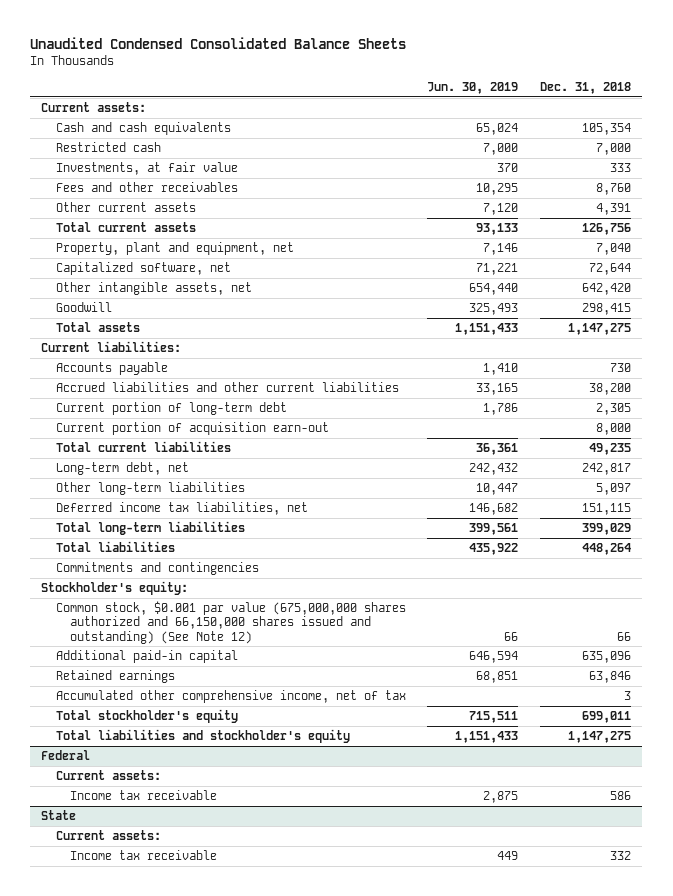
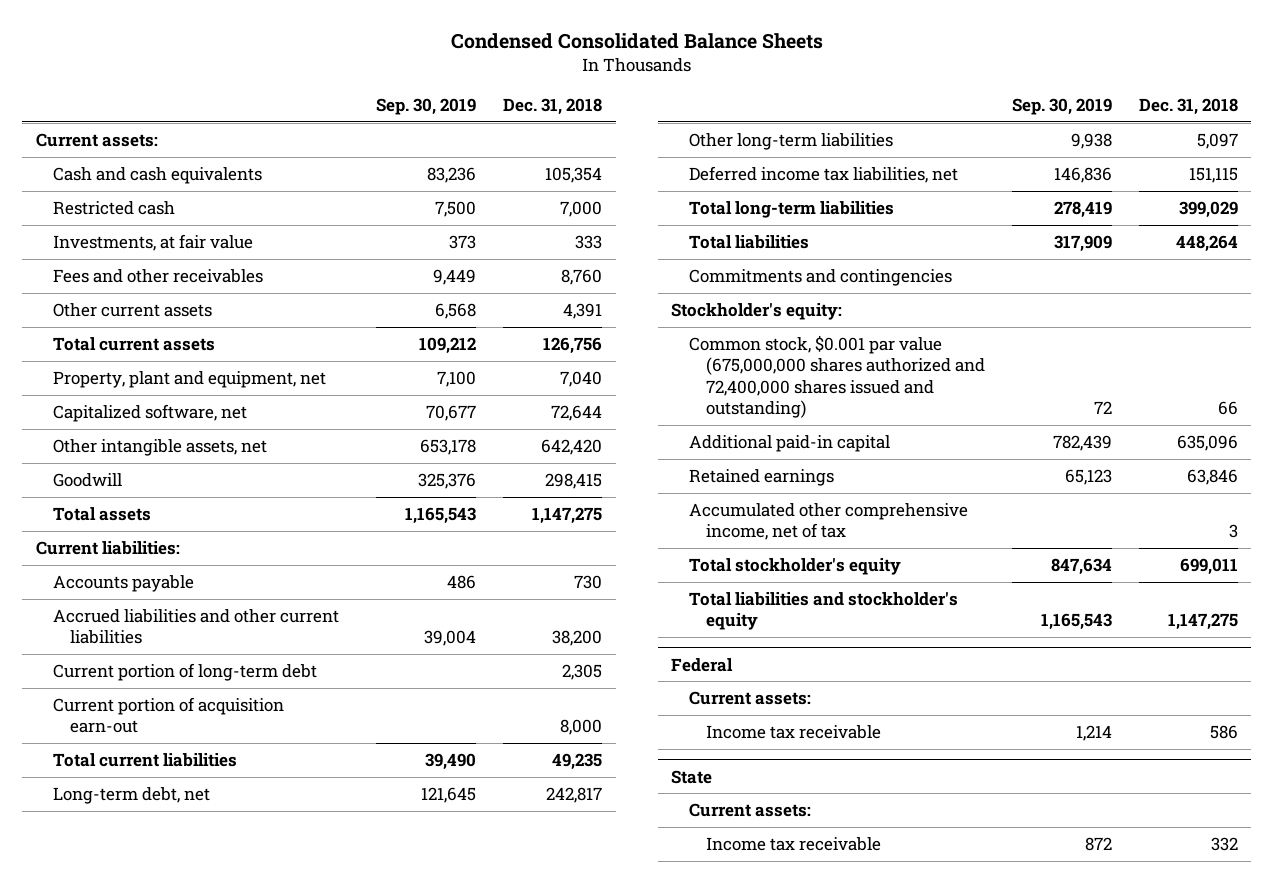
[30,36,407,49] Unaudited Condensed Consolidated Balance Sheets -> [450,33,823,50] Condensed Consolidated Balance Sheets
[427,81,519,94] Jun. 30, 2019 -> none
none -> [376,97,477,115] Sep. 30, 2019
[55,600,406,644] Common stock, $0.001 par value (675,000,000 shares authorized and 66,150,000 shares issued and outstanding) (See Note 12) -> [688,334,985,419] Common stock, $0.001 par value (675,000,000 shares authorized and 72,400,000 shares issued and outstanding)

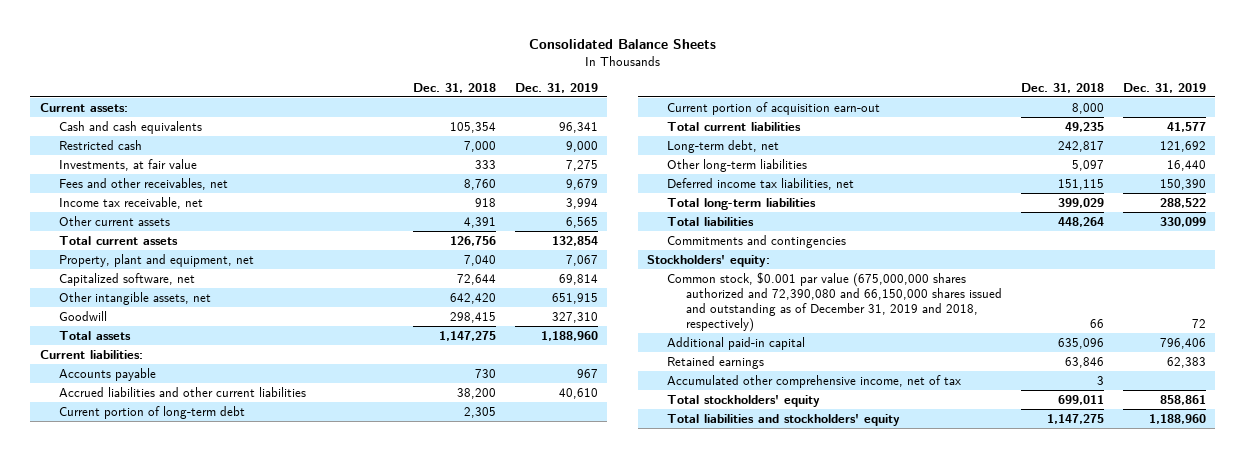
[450,33,823,50] Condensed Consolidated Balance Sheets -> [528,39,716,50] Consolidated Balance Sheets
[376,97,477,115] Sep. 30, 2019 -> none
none -> [514,82,598,93] Dec. 31, 2019
[52,268,263,283] Fees and other receivables -> [58,177,228,190] Fees and other receivables, net
none -> [58,196,203,209] Income tax receivable, net
[671,302,843,320] Stockholder's equity: -> [647,254,771,267] Stockholders' equity:
[688,334,985,419] Common stock, $0.001 par value (675,000,000 shares authorized and 72,400,000 shares issued and outstanding) -> [666,271,1002,332] Common stock, $0.001 par value (675,000,000 shares authorized and 72,390,080 and 66,150,000 shares issued and outstanding as of December 31, 2019 and 2018, respectively)
[671,657,734,672] Federal -> none
[688,690,811,705] Current assets: -> none
[705,724,881,739] Income tax receivable -> none
[671,769,713,784] State -> none
[688,802,811,817] Current assets: -> none
[705,836,881,851] Income tax receivable -> none
[688,557,901,575] Total stockholder's equity -> [666,394,820,407] Total stockholders' equity
[688,591,958,631] Total liabilities and stockholder's equity -> [666,413,900,426] Total liabilities and stockholders' equity

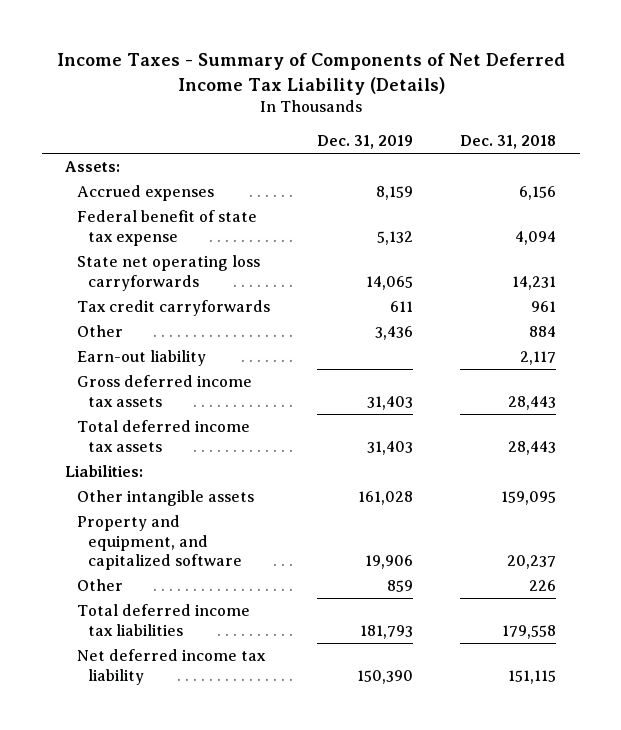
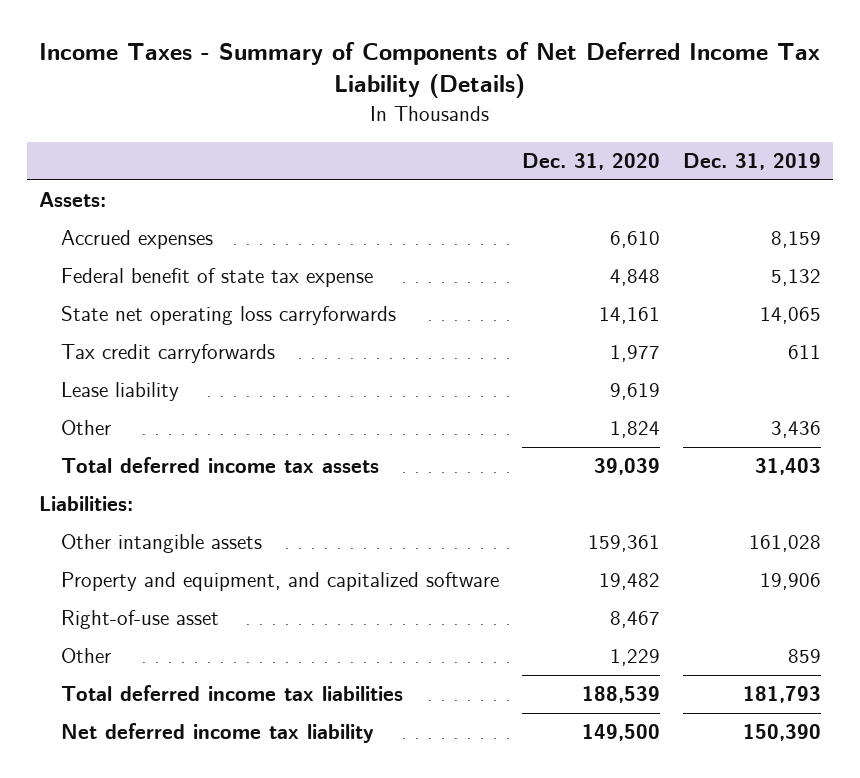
[460,134,557,149] Dec. 31, 2018 -> none
none -> [522,153,661,171] Dec. 31, 2020
none -> [61,382,180,402] Lease liability
[76,349,206,366] Earn-out liability -> none
[76,374,252,407] Gross deferred income tax assets -> none
none -> [61,610,220,630] Right-of-use asset

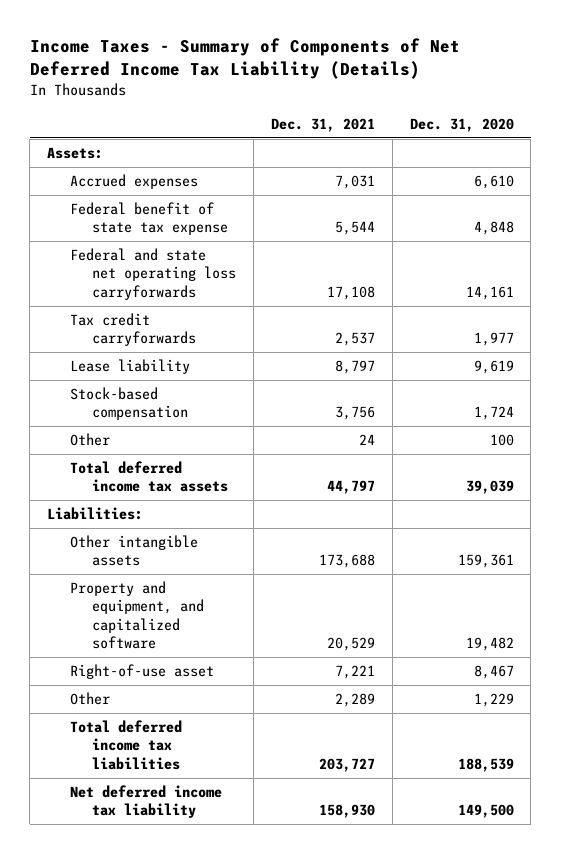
[683,153,822,171] Dec. 31, 2019 -> none
none -> [270,117,375,132] Dec. 31, 2021
[61,306,397,326] State net operating loss carryforwards -> [69,248,237,300] Federal and state net operating loss carryforwards
none -> [69,387,189,421] Stock-based compensation
[610,421,661,439] 1,824 -> [489,434,514,447] 100

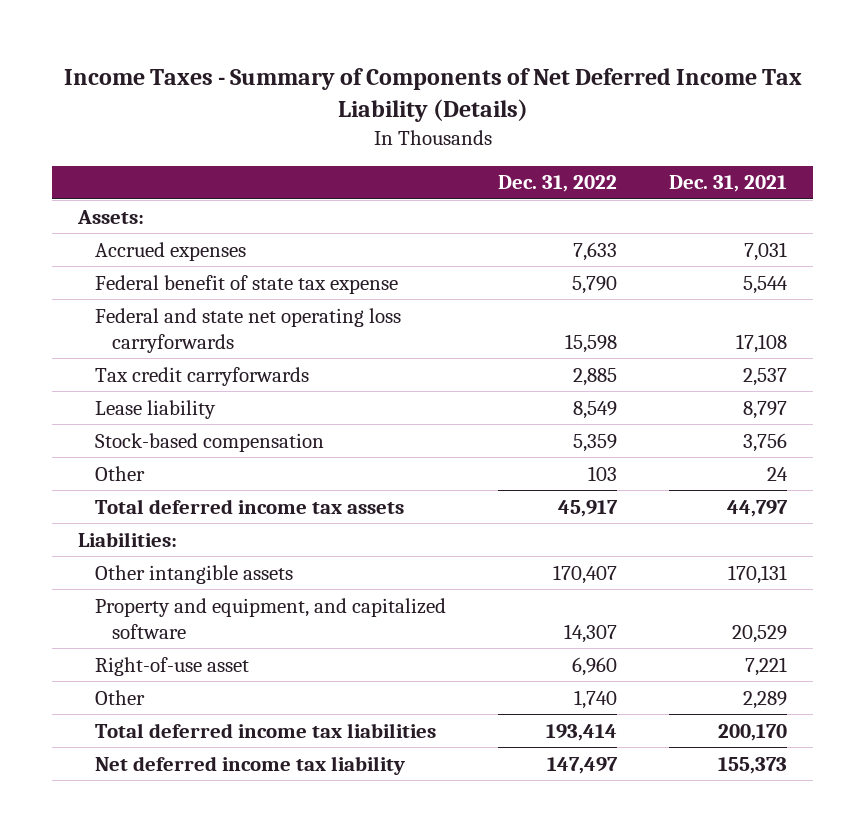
[409,117,514,132] Dec. 31, 2020 -> none
none -> [498,175,618,193] Dec. 31, 2022
[318,554,375,569] 173,688 -> [728,564,788,584] 170,131
[318,757,375,772] 203,727 -> [718,723,788,741] 200,170
[318,804,375,819] 158,930 -> [718,756,788,774] 155,373

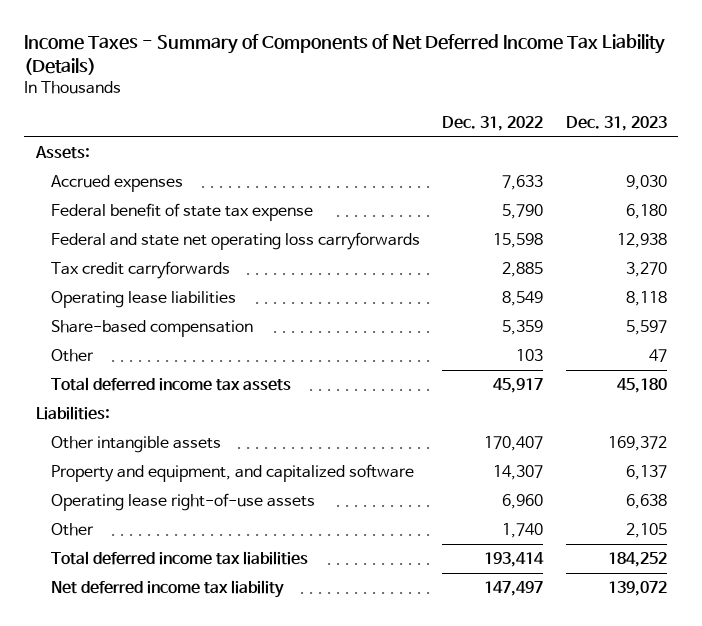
[669,175,788,193] Dec. 31, 2021 -> none
none -> [565,115,667,131] Dec. 31, 2023
[95,399,217,419] Lease liability -> [50,290,236,308] Operating lease liabilities
[95,432,325,452] Stock-based compensation -> [50,319,253,337] Share-based compensation
[95,656,250,676] Right-of-use asset -> [50,492,315,511] Operating lease right-of-use assets

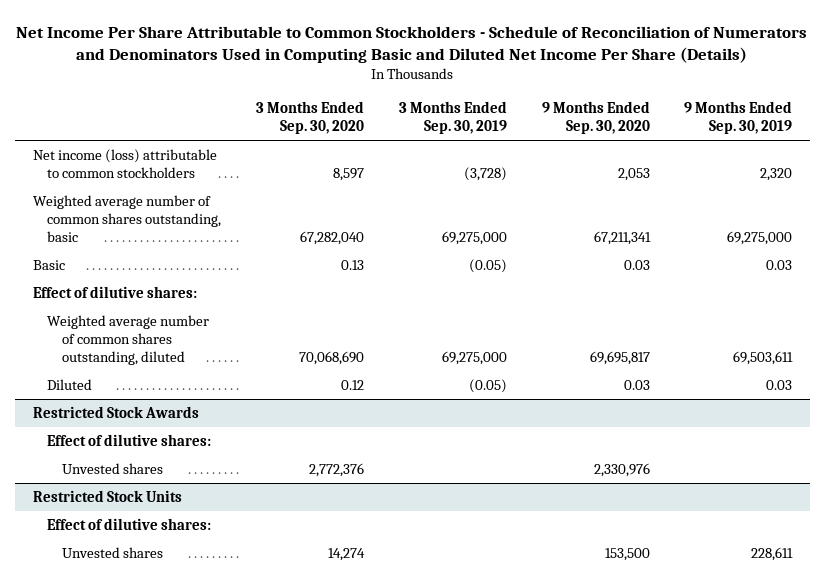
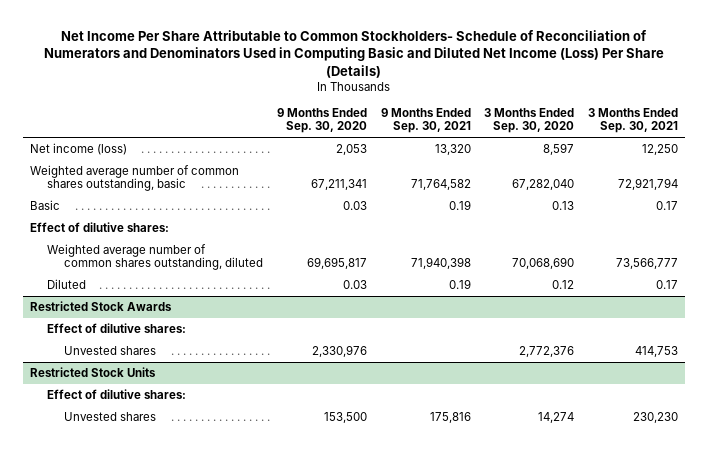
[16,25,808,63] Net Income Per Share Attributable to Common Stockholders - Schedule of Reconciliation of Numerators and Denominators Used in Computing Basic and Diluted Net Income Per Share (Details) -> [43,29,664,78] Net Income Per Share Attributable to Common Stockholders- Schedule of Reconciliation of Numerators and Denominators Used in Computing Basic and Diluted Net Income (Loss) Per Share (Details)
[398,100,507,135] 3 Months Ended Sep. 30, 2019 -> none
[684,100,793,135] 9 Months Ended Sep. 30, 2019 -> none
none -> [380,108,471,134] 9 Months Ended Sep. 30, 2021
none -> [588,108,679,134] 3 Months Ended Sep. 30, 2021
[32,149,217,179] Net income (loss) attributable to common stockholders -> [29,143,127,156] Net income (loss)

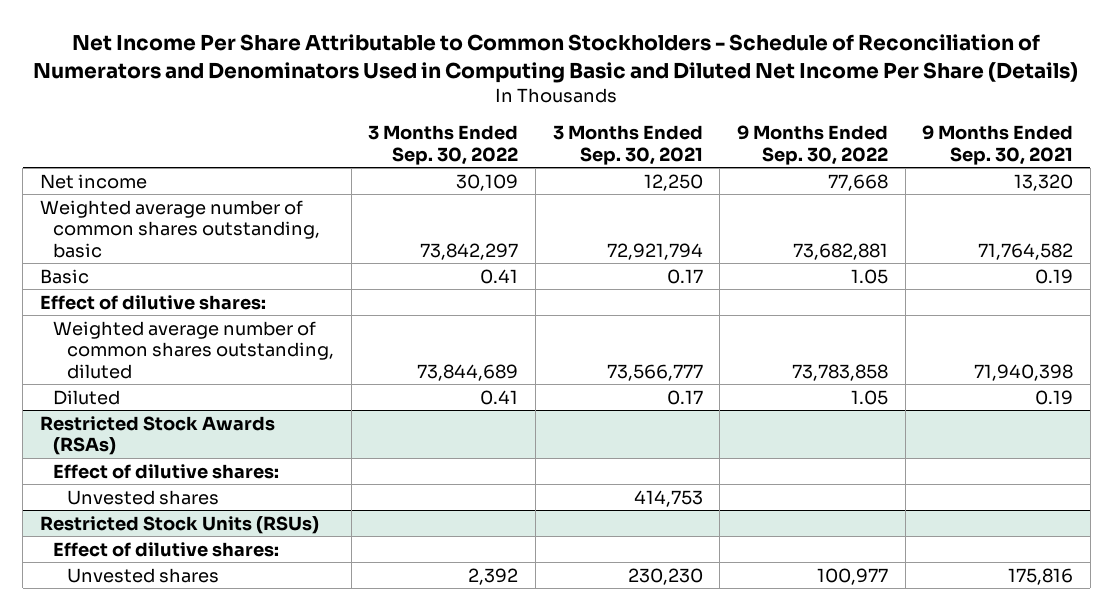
[43,29,664,78] Net Income Per Share Attributable to Common Stockholders- Schedule of Reconciliation of Numerators and Denominators Used in Computing Basic and Diluted Net Income (Loss) Per Share (Details) -> [33,34,1079,83] Net Income Per Share Attributable to Common Stockholders - Schedule of Reconciliation of Numerators and Denominators Used in Computing Basic and Diluted Net Income Per Share (Details)
[276,108,367,134] 9 Months Ended Sep. 30, 2020 -> none
[484,108,575,134] 3 Months Ended Sep. 30, 2020 -> none
none -> [368,125,519,165] 3 Months Ended Sep. 30, 2022
none -> [736,125,888,165] 9 Months Ended Sep. 30, 2022
[29,143,127,156] Net income (loss) -> [39,173,147,189] Net income
[29,301,172,312] Restricted Stock Awards -> [39,415,275,456] Restricted Stock Awards (RSAs)
[29,367,156,378] Restricted Stock Units -> [39,515,319,534] Restricted Stock Units (RSUs)

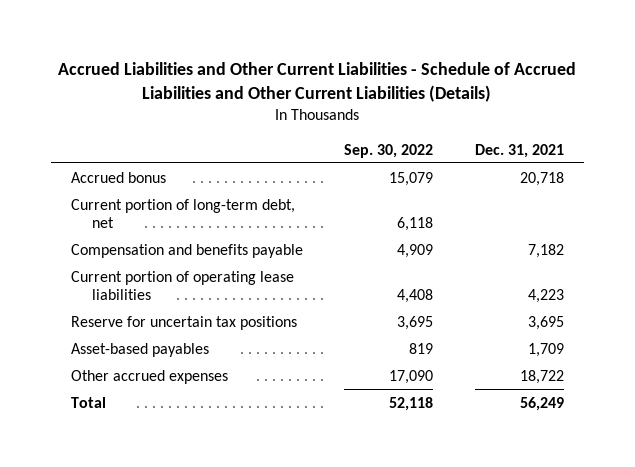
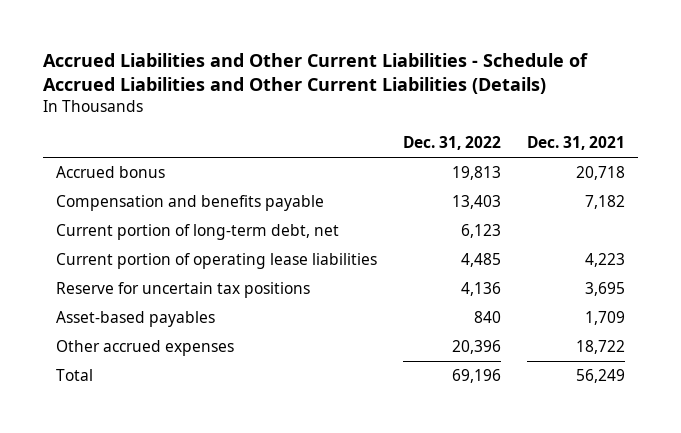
[344,143,434,158] Sep. 30, 2022 -> none
none -> [402,136,501,151] Dec. 31, 2022
[71,198,296,228] Current portion of long-term debt, net -> [56,224,340,241] Current portion of long-term debt, net

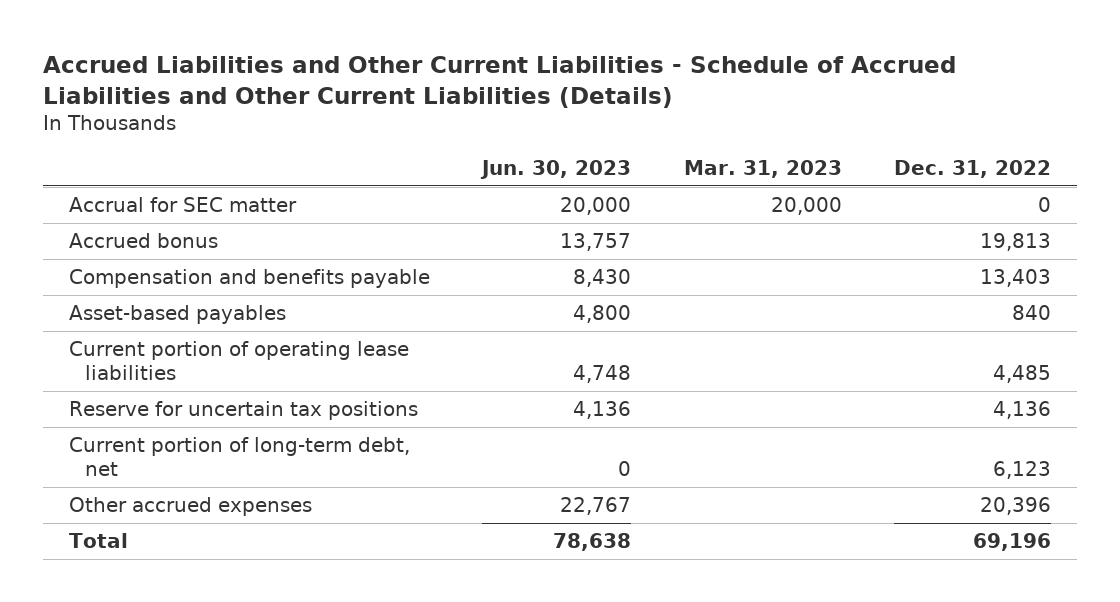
[526,136,625,151] Dec. 31, 2021 -> none
none -> [480,159,632,179] Jun. 30, 2023
none -> [683,159,842,178] Mar. 31, 2023
none -> [68,197,297,213] Accrual for SEC matter
[56,311,216,328] Asset-based payables -> [68,305,286,325] Asset-based payables
[56,224,340,241] Current portion of long-term debt, net -> [68,437,410,477] Current portion of long-term debt, net

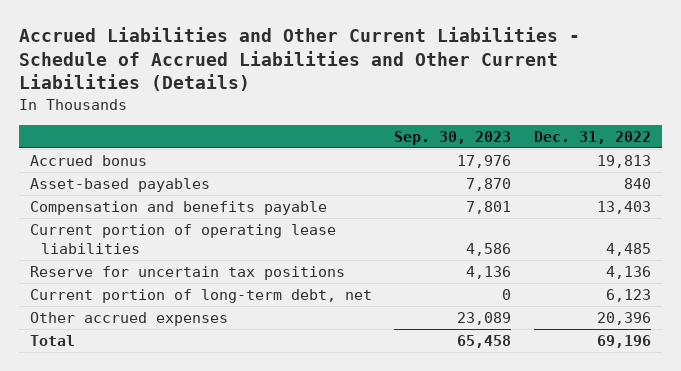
[480,159,632,179] Jun. 30, 2023 -> none
[683,159,842,178] Mar. 31, 2023 -> none
none -> [394,130,512,145] Sep. 30, 2023
[68,197,297,213] Accrual for SEC matter -> none
[68,269,430,289] Compensation and benefits payable -> [30,200,328,215] Compensation and benefits payable

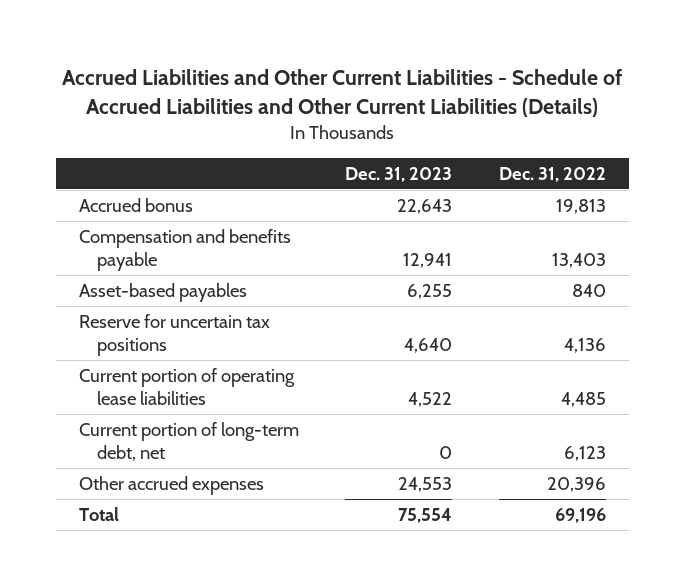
[394,130,512,145] Sep. 30, 2023 -> none
none -> [345,166,453,182] Dec. 31, 2023
[30,177,211,192] Asset-based payables -> [78,283,247,303] Asset-based payables
[30,223,337,254] Current portion of operating lease liabilities -> [78,368,295,405] Current portion of operating lease liabilities

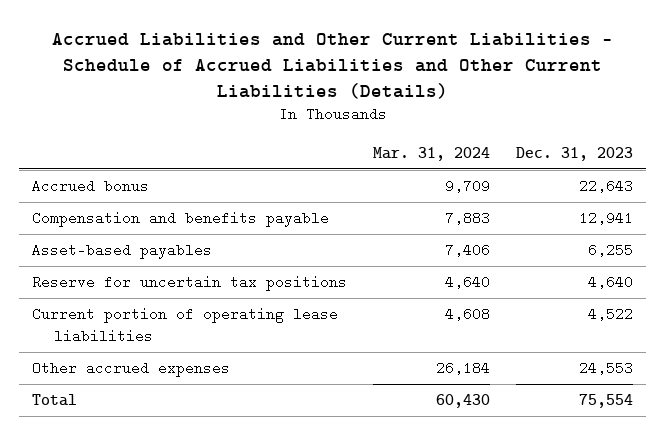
[498,166,606,182] Dec. 31, 2022 -> none
none -> [373,146,491,161] Mar. 31, 2024
[78,422,299,461] Current portion of long-term debt, net -> none

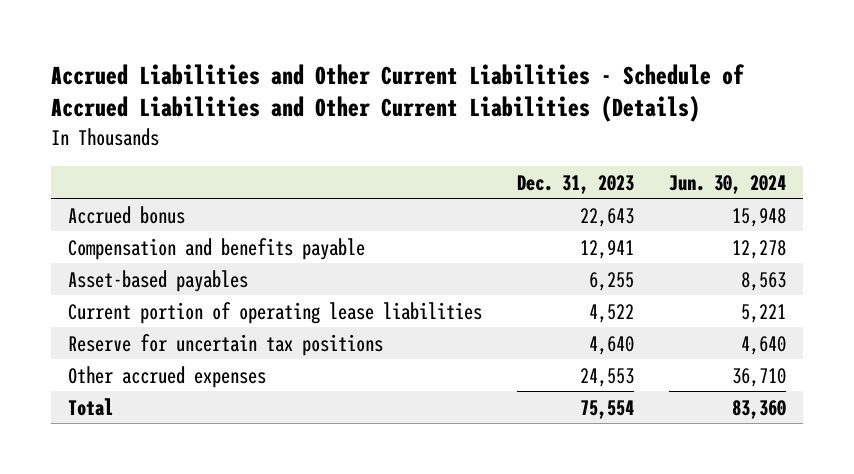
[373,146,491,161] Mar. 31, 2024 -> none
none -> [668,174,786,194] Jun. 30, 2024
[31,275,347,292] Reserve for uncertain tax positions -> [68,333,384,356] Reserve for uncertain tax positions

